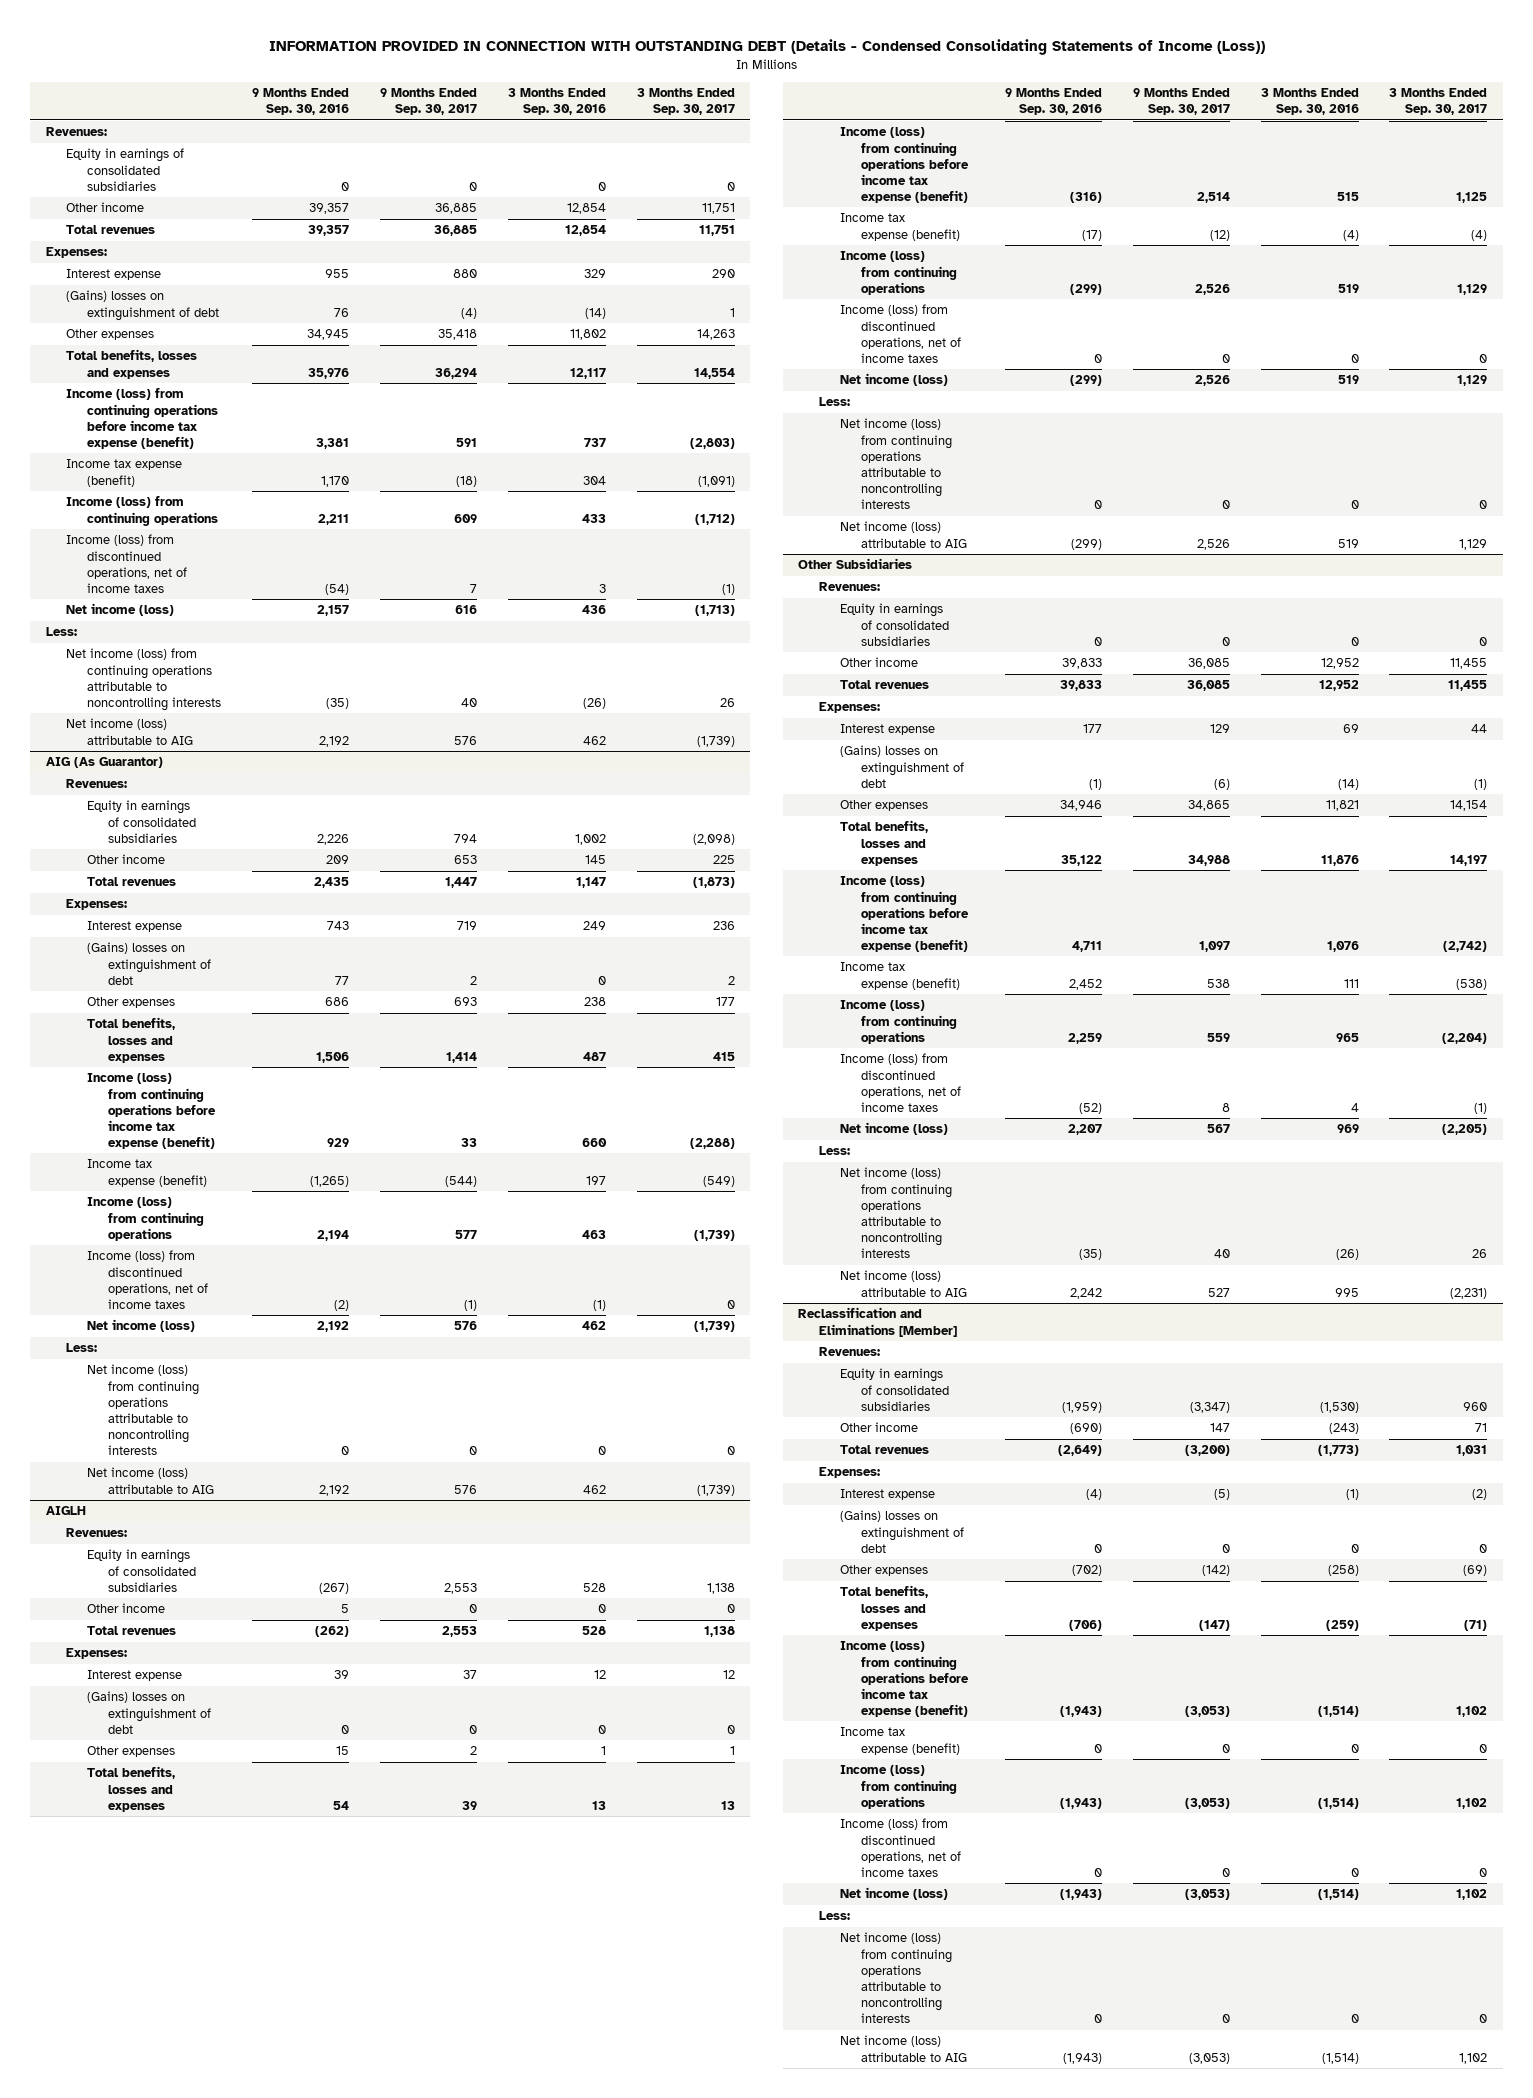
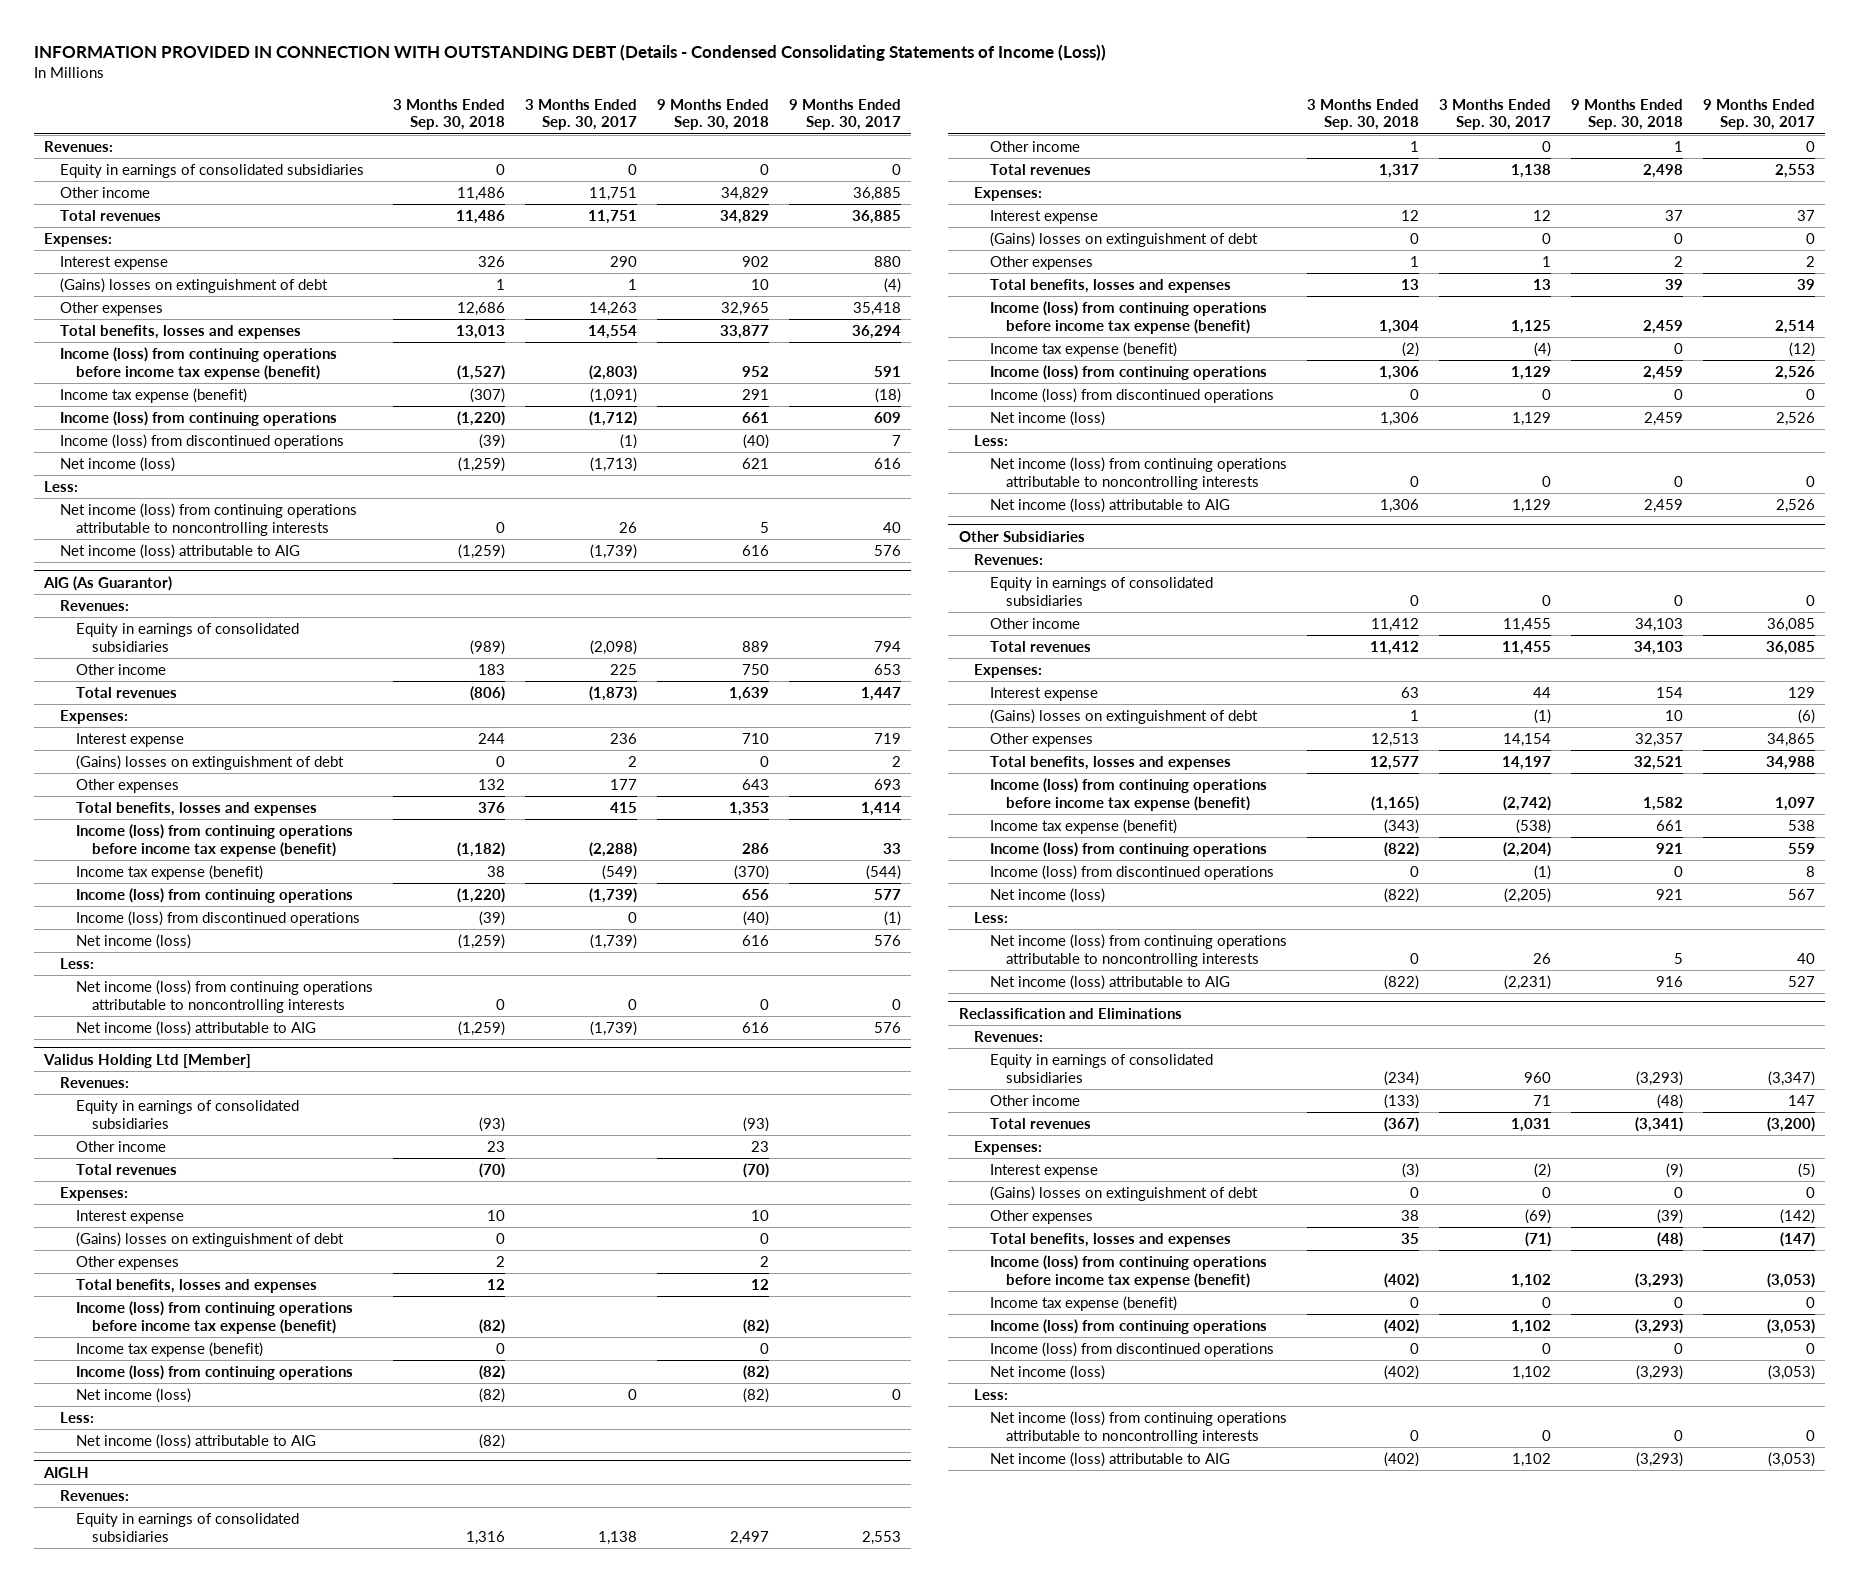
[252,88,350,116] 9 Months Ended Sep. 30, 2016 -> none
[507,88,606,116] 3 Months Ended Sep. 30, 2016 -> none
none -> [393,98,506,131] 3 Months Ended Sep. 30, 2018
none -> [657,98,770,131] 9 Months Ended Sep. 30, 2018
[66,534,188,593] Income (loss) from discontinued operations, net of income taxes -> [60,433,345,449] Income (loss) from discontinued operations
[87,1250,209,1309] Income (loss) from discontinued operations, net of income taxes -> [75,910,360,926] Income (loss) from discontinued operations
none -> [43,1053,252,1068] Validus Holding Ltd [Member]
none -> [60,1076,130,1088] Revenues:
none -> [75,1099,299,1129] Equity in earnings of consolidated subsidiaries
none -> [75,1140,166,1152] Other income
none -> [75,1163,177,1175] Total revenues
none -> [60,1186,129,1201] Expenses:
none -> [75,1209,184,1224] Interest expense
none -> [75,1231,344,1247] (Gains) losses on extinguishment of debt
none -> [75,1255,179,1270] Other expenses
none -> [75,1278,317,1293] Total benefits, losses and expenses
none -> [75,1300,353,1334] Income (loss) from continuing operations before income tax expense (benefit)
none -> [75,1341,263,1357] Income tax expense (benefit)
none -> [75,1364,353,1380] Income (loss) from continuing operations
none -> [75,1387,191,1403] Net income (loss)
none -> [60,1411,95,1423] Less:
none -> [75,1433,316,1449] Net income (loss) attributable to AIG
[840,304,962,363] Income (loss) from discontinued operations, net of income taxes -> [990,387,1275,403] Income (loss) from discontinued operations
[840,1053,962,1112] Income (loss) from discontinued operations, net of income taxes -> [990,864,1275,880] Income (loss) from discontinued operations
[798,1307,958,1337] Reclassification and Eliminations [Member] -> [958,1007,1182,1019] Reclassification and Eliminations
[840,1818,962,1877] Income (loss) from discontinued operations, net of income taxes -> [990,1341,1275,1357] Income (loss) from discontinued operations

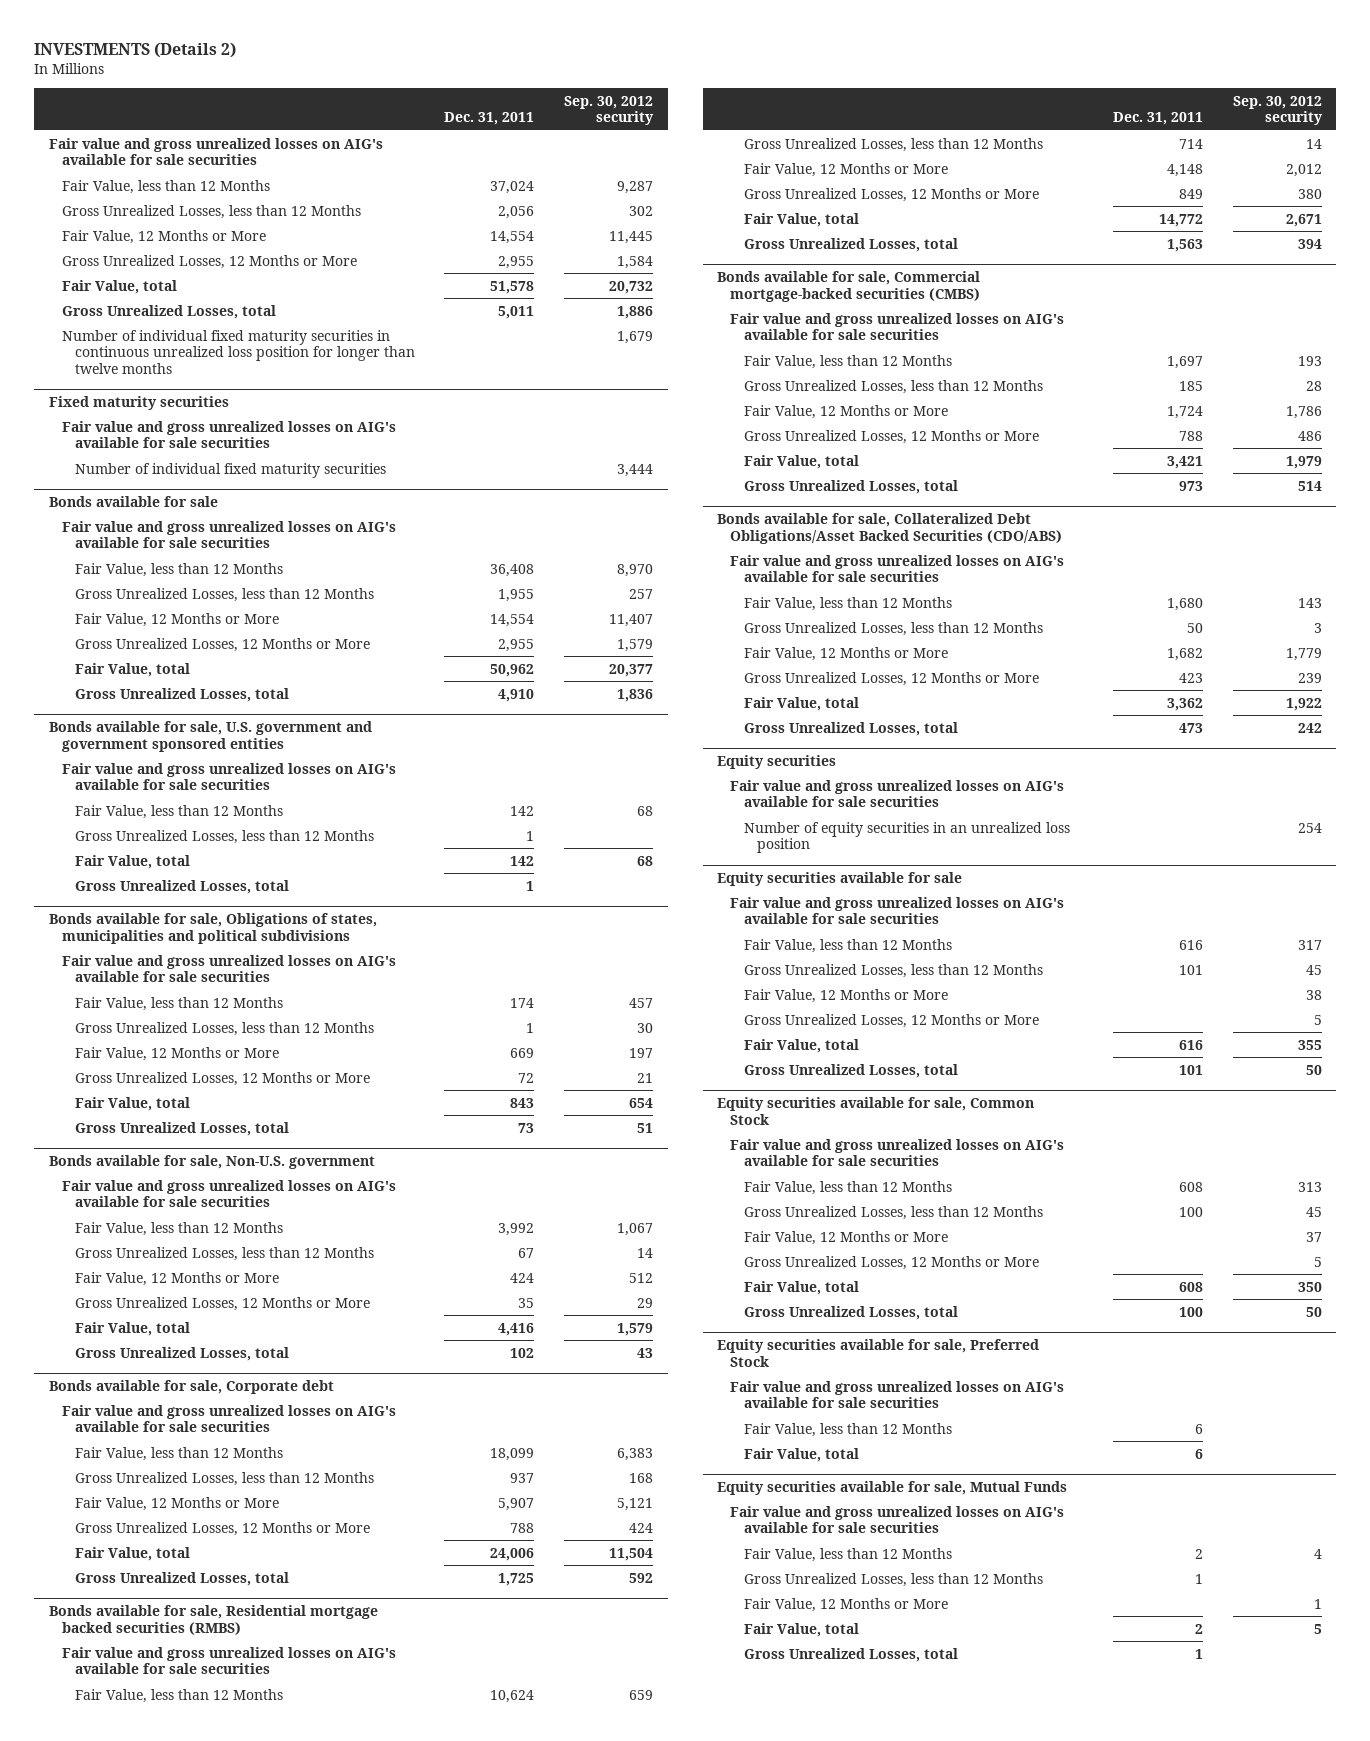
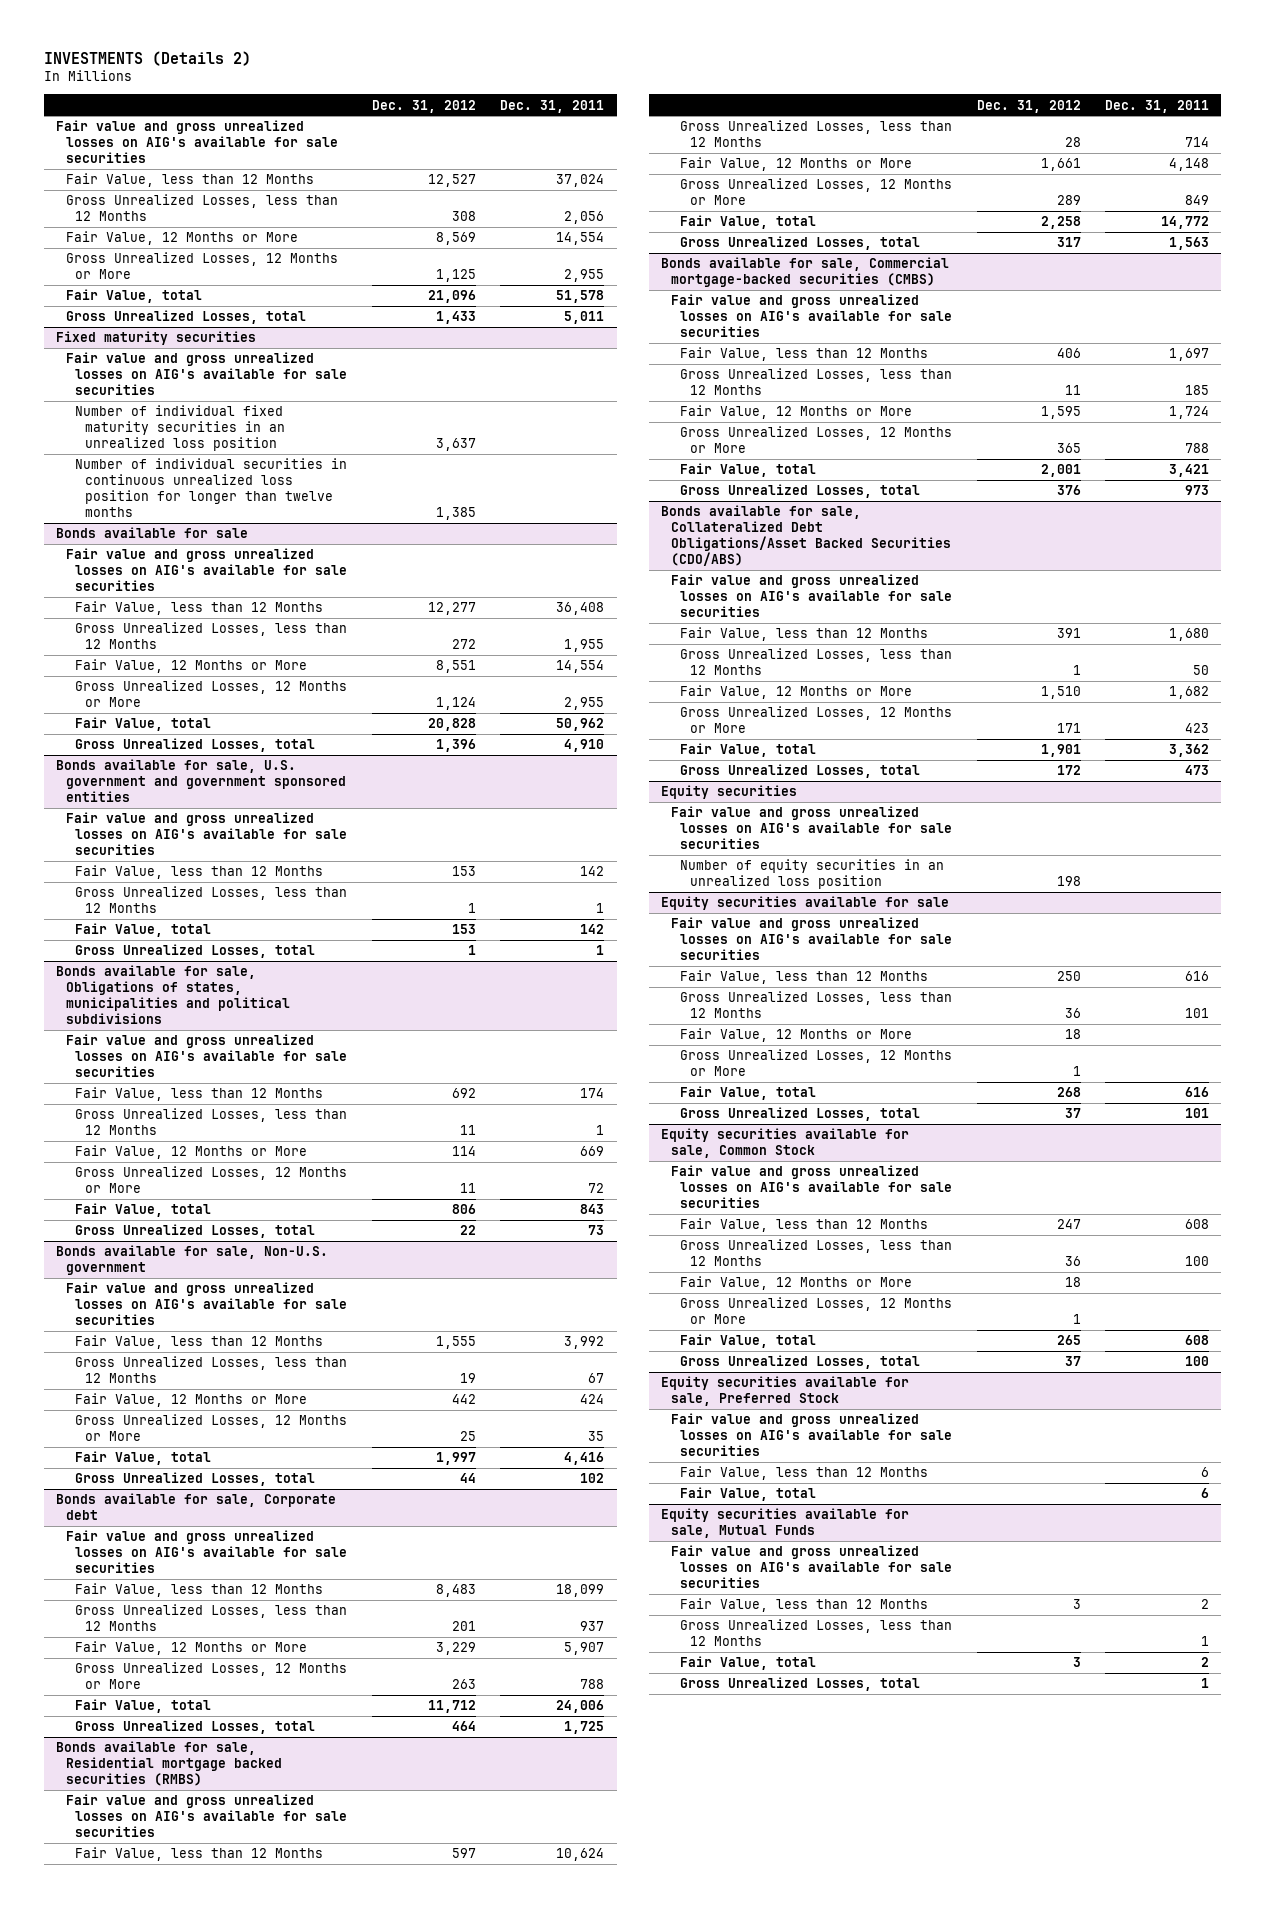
[563,95,654,126] Sep. 30, 2012 security -> none
none -> [371,99,476,113] Dec. 31, 2012
[61,329,415,374] Number of individual fixed maturity securities in continuous unrealized loss position for longer than twelve months -> none
[74,462,386,478] Number of individual fixed maturity securities -> [75,405,285,452] Number of individual fixed maturity securities in an unrealized loss position
none -> [75,458,348,518] Number of individual securities in continuous unrealized loss position for longer than twelve months
[743,1597,948,1612] Fair Value, 12 Months or More -> none

